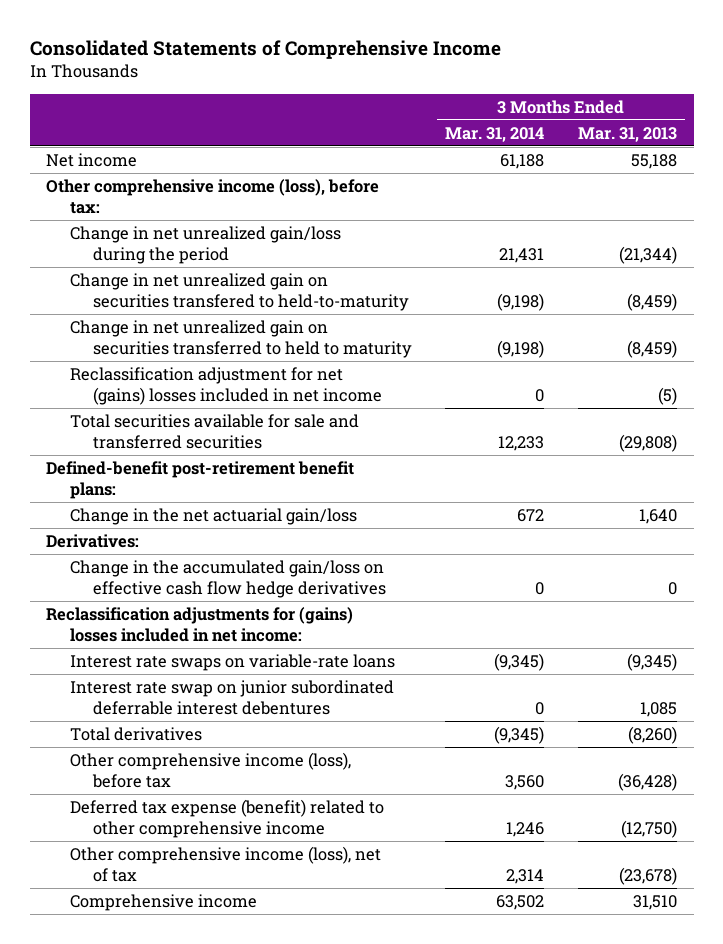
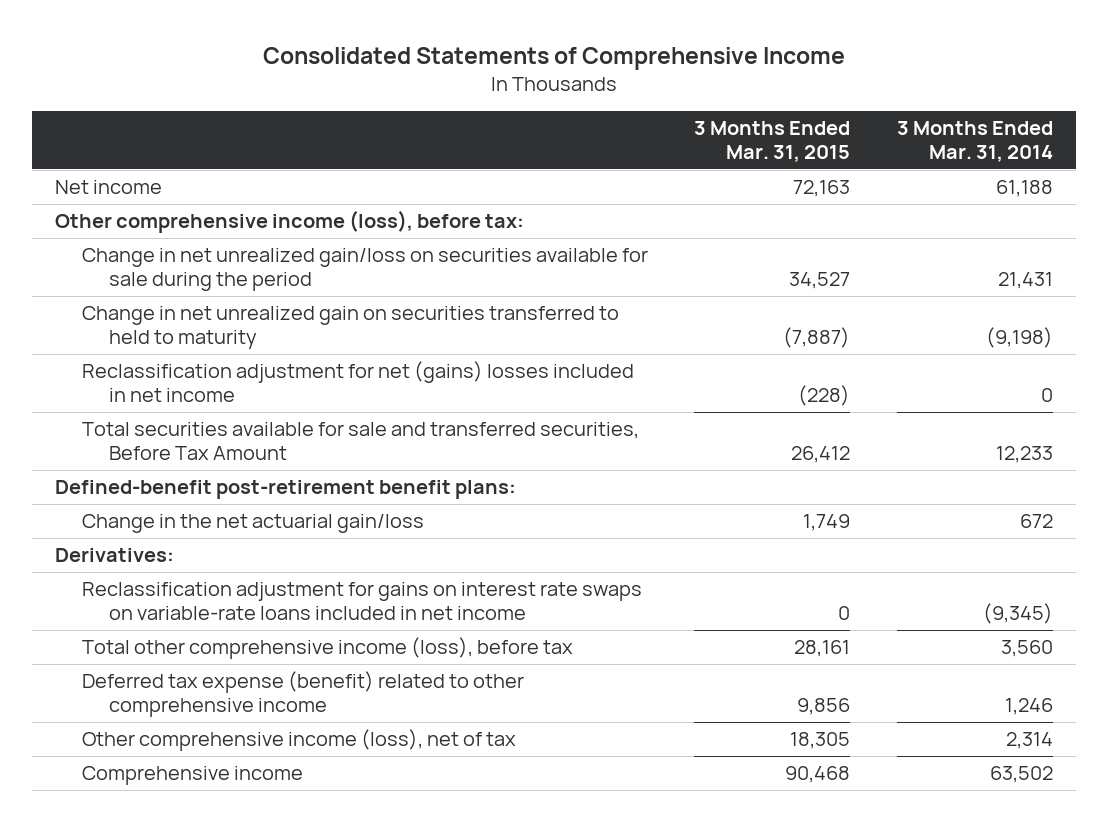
[577,126,677,142] Mar. 31, 2013 -> none
none -> [694,121,851,163] 3 Months Ended Mar. 31, 2015
[69,272,409,311] Change in net unrealized gain on securities transfered to held-to-maturity -> none
[69,225,341,264] Change in net unrealized gain/loss during the period -> [82,248,649,292] Change in net unrealized gain/loss on securities available for sale during the period
[69,413,359,449] Total securities available for sale and transferred securities -> [82,422,640,461] Total securities available for sale and transferred securities, Before Tax Amount
[69,559,386,598] Change in the accumulated gain/loss on effective cash flow hedge derivatives -> none
[46,606,354,642] Reclassification adjustments for (gains) losses included in net income: -> none
[69,679,394,715] Interest rate swap on junior subordinated deferrable interest debentures -> none
[69,726,202,741] Total derivatives -> none
[69,653,395,671] Interest rate swaps on variable-rate loans -> [82,582,643,621] Reclassification adjustment for gains on interest rate swaps on variable-rate loans included in net income
[69,751,351,788] Other comprehensive income (loss), before tax -> [82,637,574,660] Total other comprehensive income (loss), before tax

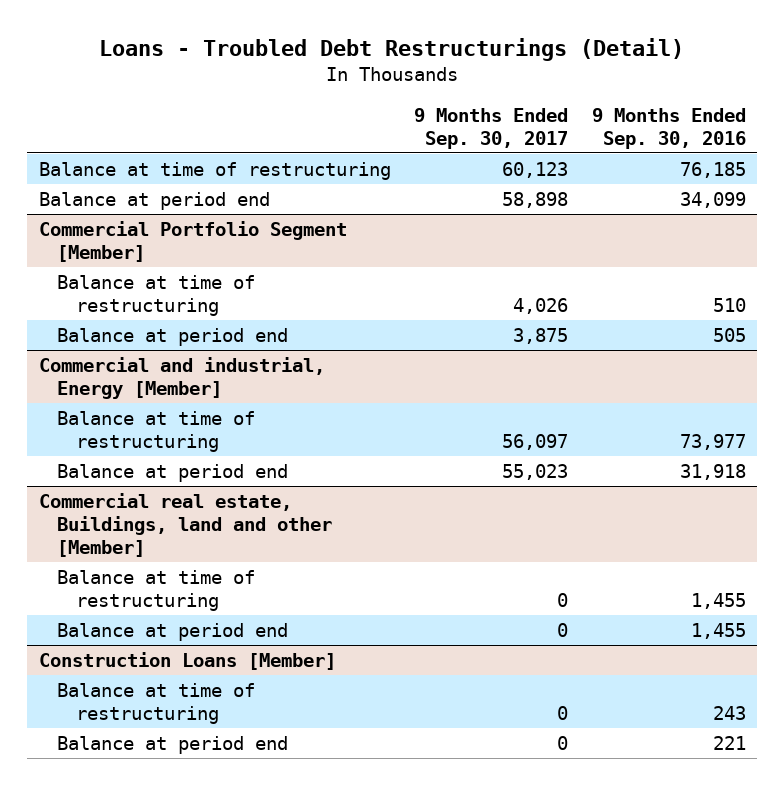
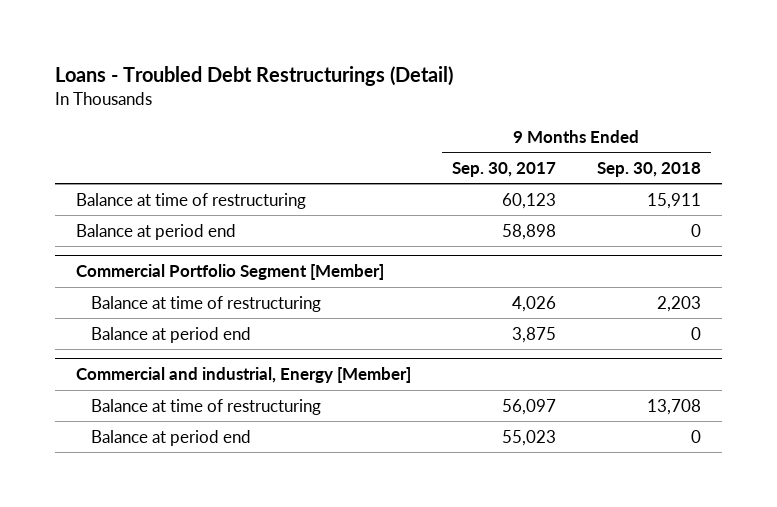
[591,107,746,149] 9 Months Ended Sep. 30, 2016 -> none
none -> [597,161,702,177] Sep. 30, 2018
[38,492,333,557] Commercial real estate, Buildings, land and other [Member] -> none
[57,569,256,611] Balance at time of restructuring -> none
[57,622,289,641] Balance at period end -> none
[38,651,336,670] Construction Loans [Member] -> none
[57,682,256,724] Balance at time of restructuring -> none
[57,735,289,754] Balance at period end -> none

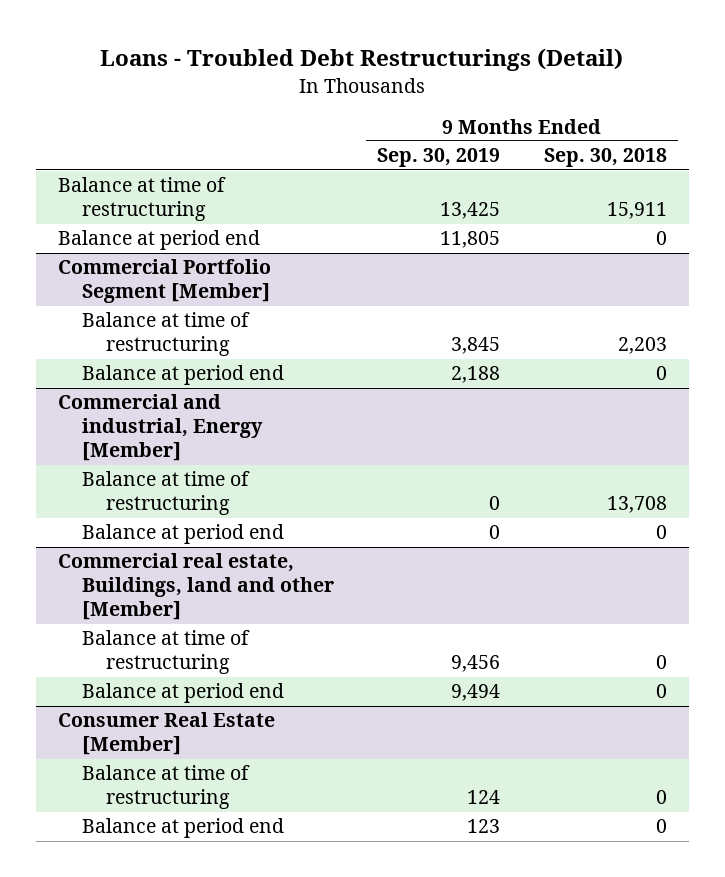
[451,161,556,177] Sep. 30, 2017 -> none
none -> [377,148,501,168] Sep. 30, 2019
none -> [57,553,334,621] Commercial real estate, Buildings, land and other [Member]
none -> [81,630,250,675] Balance at time of restructuring
none -> [81,683,284,704] Balance at period end
none -> [57,712,275,756] Consumer Real Estate [Member]
none -> [81,765,250,810] Balance at time of restructuring
none -> [81,818,284,839] Balance at period end

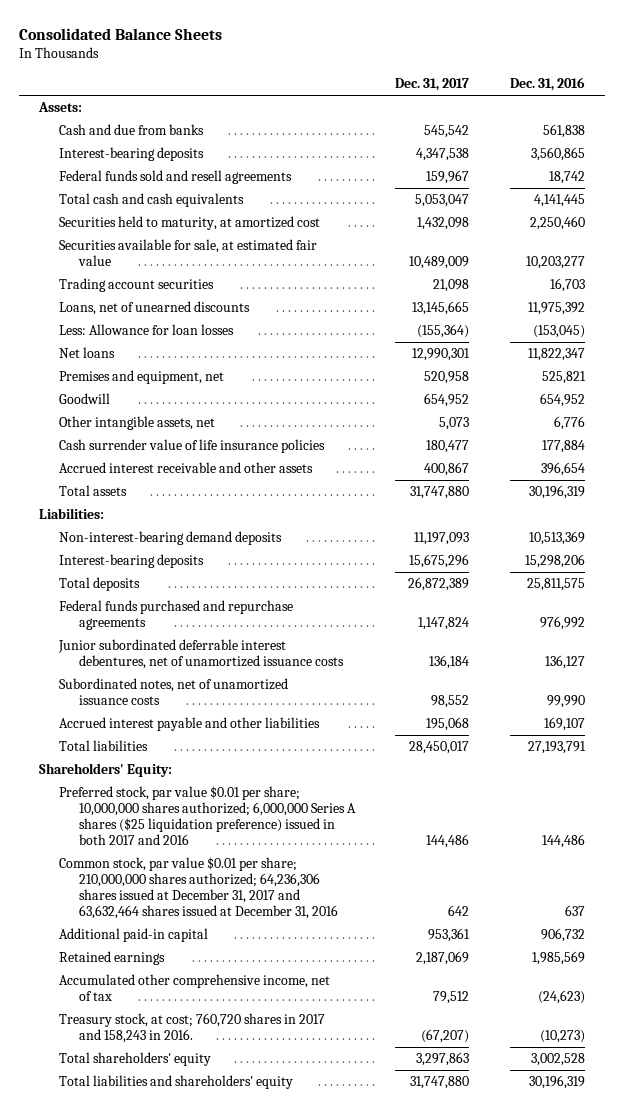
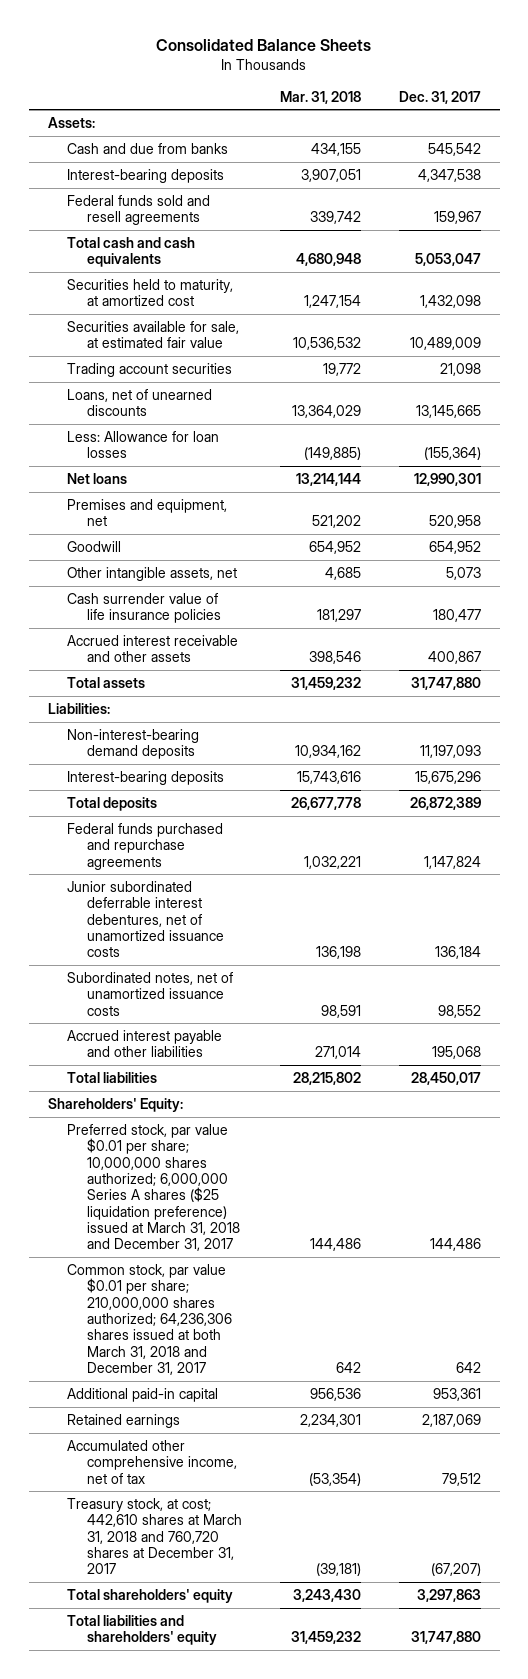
[509,77,585,92] Dec. 31, 2016 -> none
none -> [279,90,361,104] Mar. 31, 2018
[58,786,356,846] Preferred stock, par value $0.01 per share; 10,000,000 shares authorized; 6,000,000 Series A shares ($25 liquidation preference) issued in both 2017 and 2016 -> [67,1124,240,1252] Preferred stock, par value $0.01 per share; 10,000,000 shares authorized; 6,000,000 Series A shares ($25 liquidation preference) issued at March 31, 2018 and December 31, 2017
[58,857,338,920] Common stock, par value $0.01 per share; 210,000,000 shares authorized; 64,236,306 shares issued at December 31, 2017 and 63,632,464 shares issued at December 31, 2016 -> [67,1264,232,1375] Common stock, par value $0.01 per share; 210,000,000 shares authorized; 64,236,306 shares issued at both March 31, 2018 and December 31, 2017
[58,1013,325,1044] Treasury stock, at cost; 760,720 shares in 2017 and 158,243 in 2016. -> [67,1498,242,1575] Treasury stock, at cost; 442,610 shares at March 31, 2018 and 760,720 shares at December 31, 2017

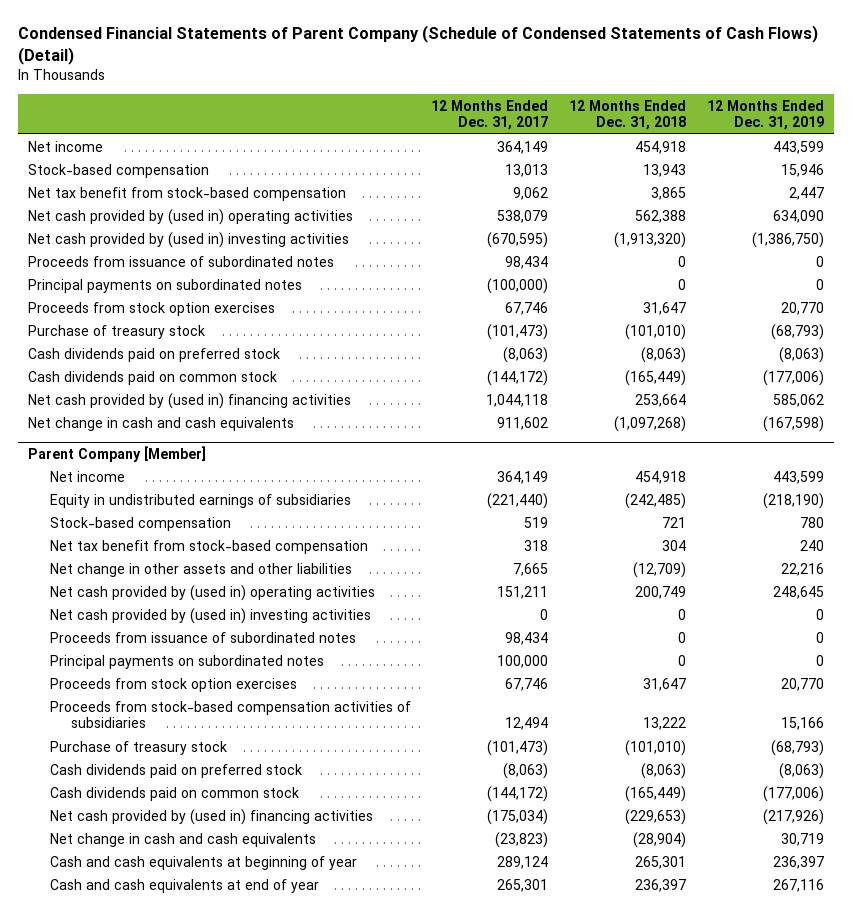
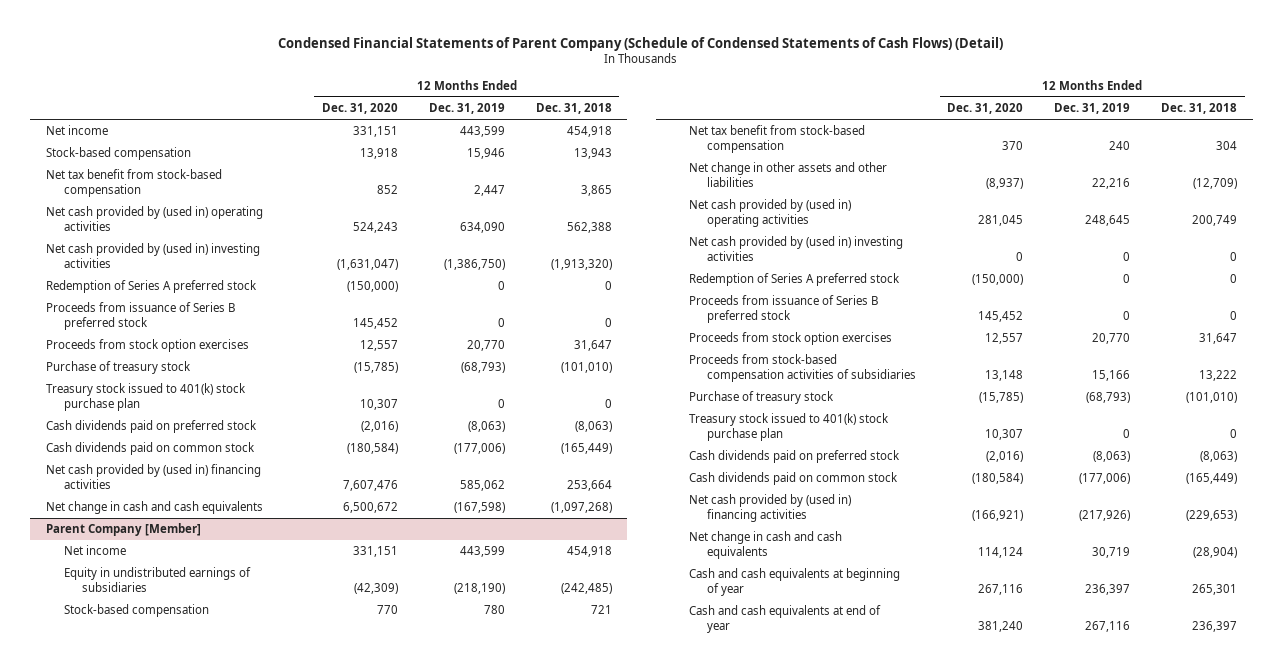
[431,99,549,131] 12 Months Ended Dec. 31, 2017 -> none
none -> [321,103,398,115] Dec. 31, 2020
[27,255,334,267] Proceeds from issuance of subordinated notes -> none
[27,278,302,293] Principal payments on subordinated notes -> none
none -> [45,280,257,294] Redemption of Series A preferred stock
none -> [45,302,235,330] Proceeds from issuance of Series B preferred stock
none -> [45,383,246,411] Treasury stock issued to 401(k) stock purchase plan
[49,631,356,643] Proceeds from issuance of subordinated notes -> none
[49,654,324,669] Principal payments on subordinated notes -> none
none -> [689,273,901,287] Redemption of Series A preferred stock
none -> [689,295,879,323] Proceeds from issuance of Series B preferred stock
none -> [689,413,890,441] Treasury stock issued to 401(k) stock purchase plan

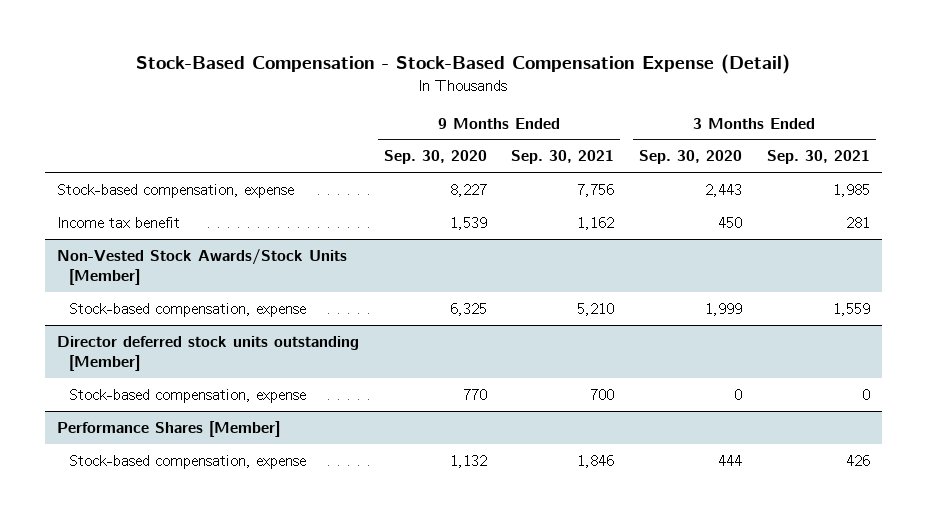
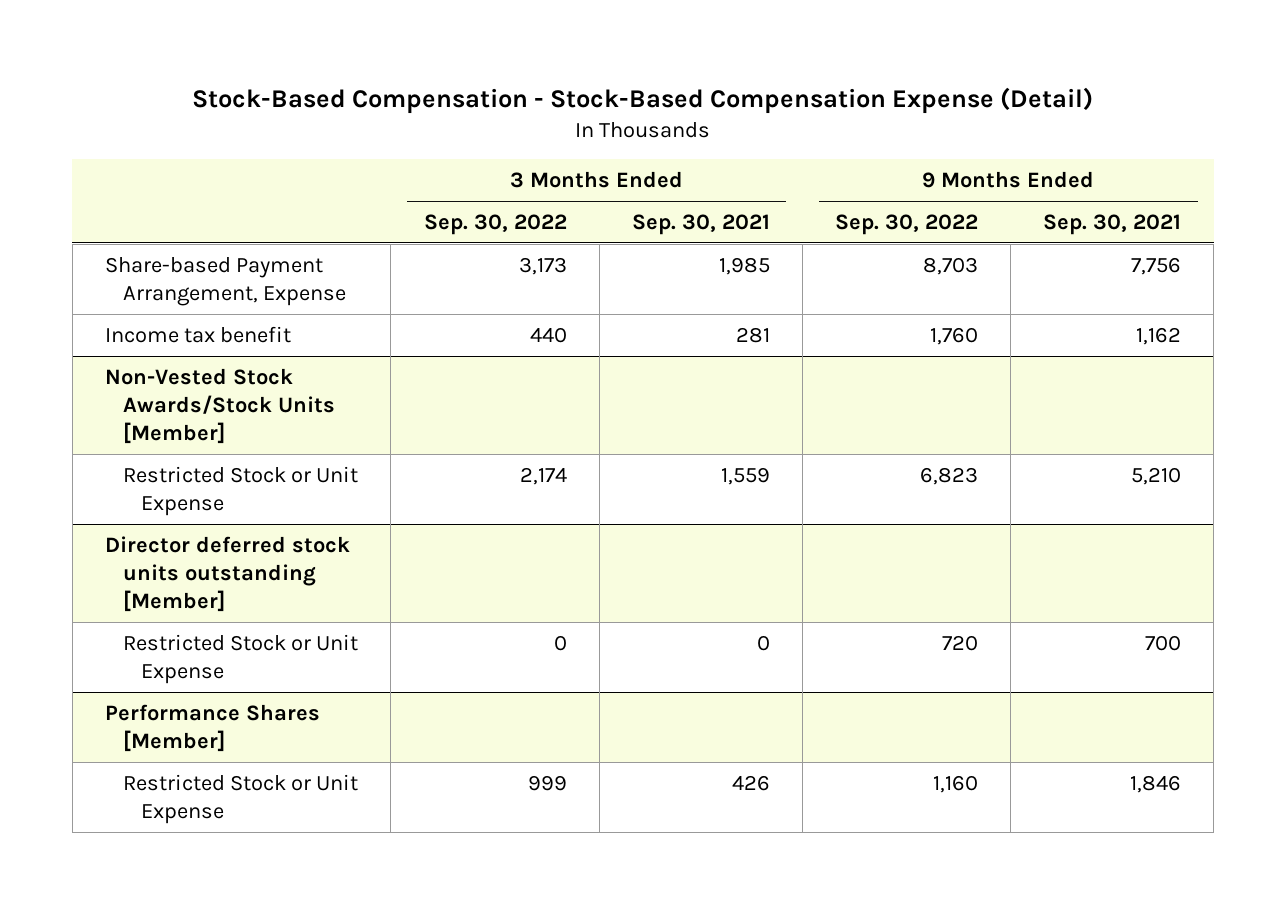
[383,150,487,165] Sep. 30, 2020 -> none
[638,150,742,165] Sep. 30, 2020 -> none
none -> [423,214,567,236] Sep. 30, 2022
none -> [835,214,979,236] Sep. 30, 2022
[57,183,295,198] Stock-based compensation, expense -> [105,256,347,306] Share-based Payment Arrangement, Expense
[69,302,307,317] Stock-based compensation, expense -> [123,465,359,516] Restricted Stock or Unit Expense
[69,388,307,403] Stock-based compensation, expense -> none
none -> [123,633,359,684] Restricted Stock or Unit Expense
[69,454,307,469] Stock-based compensation, expense -> [123,773,359,824] Restricted Stock or Unit Expense

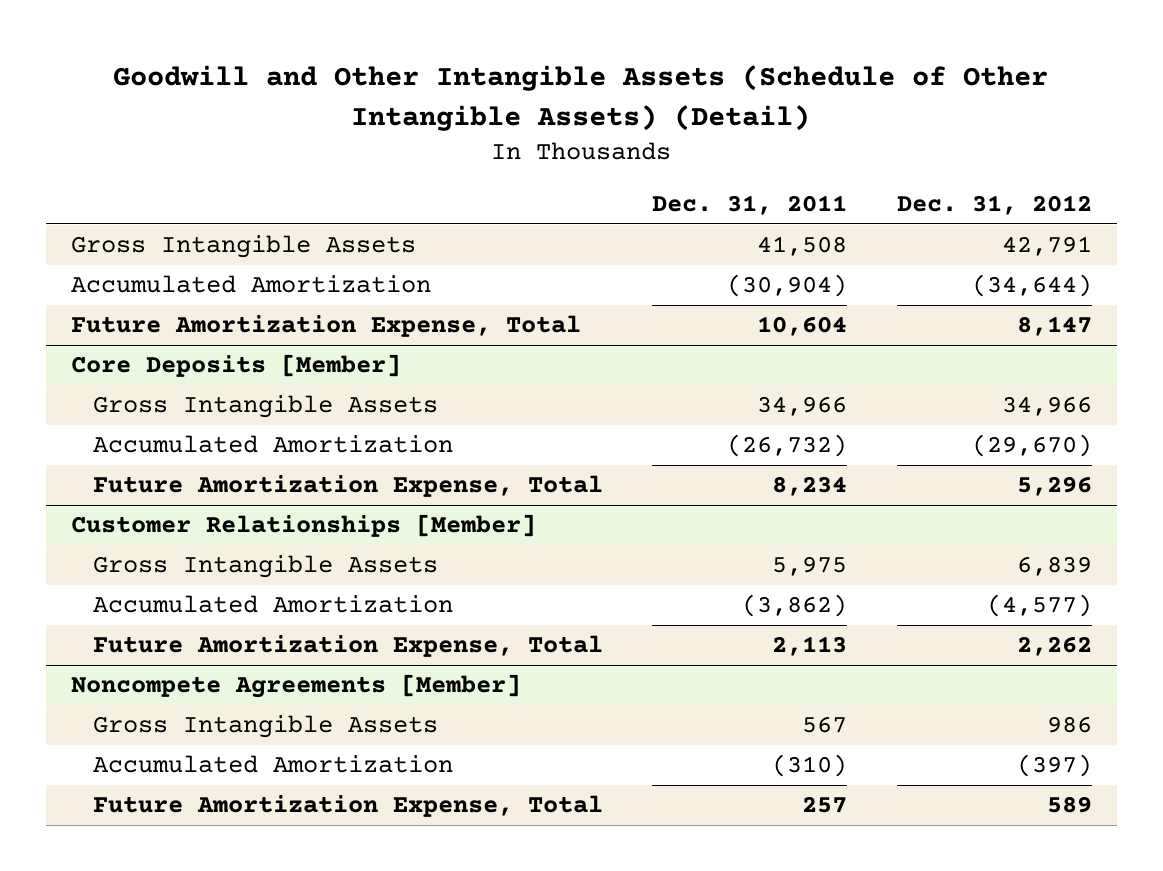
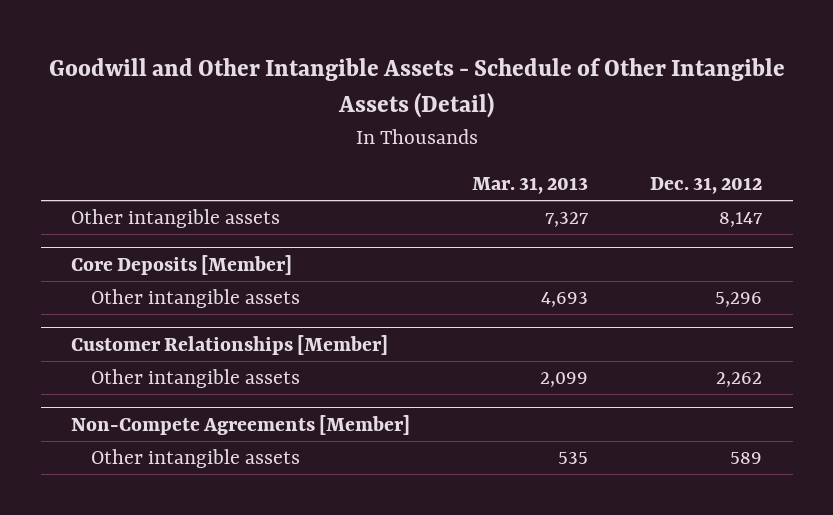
[113,65,1049,131] Goodwill and Other Intangible Assets (Schedule of Other Intangible Assets) (Detail) -> [48,58,785,119] Goodwill and Other Intangible Assets - Schedule of Other Intangible Assets (Detail)
[652,195,848,216] Dec. 31, 2011 -> none
none -> [472,177,589,195] Mar. 31, 2013
[70,235,416,259] Gross Intangible Assets -> none
[70,275,431,294] Accumulated Amortization -> none
[70,315,581,338] Future Amortization Expense, Total -> [71,209,281,229] Other intangible assets
[92,395,438,419] Gross Intangible Assets -> none
[92,435,453,454] Accumulated Amortization -> none
[92,475,603,498] Future Amortization Expense, Total -> [90,289,300,309] Other intangible assets
[92,555,438,579] Gross Intangible Assets -> none
[92,595,453,614] Accumulated Amortization -> none
[70,674,521,699] Noncompete Agreements [Member] -> none
[92,715,438,739] Gross Intangible Assets -> none
[92,755,453,774] Accumulated Amortization -> none
[92,635,603,658] Future Amortization Expense, Total -> [90,369,300,389] Other intangible assets
none -> [71,415,411,436] Non-Compete Agreements [Member]
[92,795,603,818] Future Amortization Expense, Total -> [90,449,300,469] Other intangible assets

